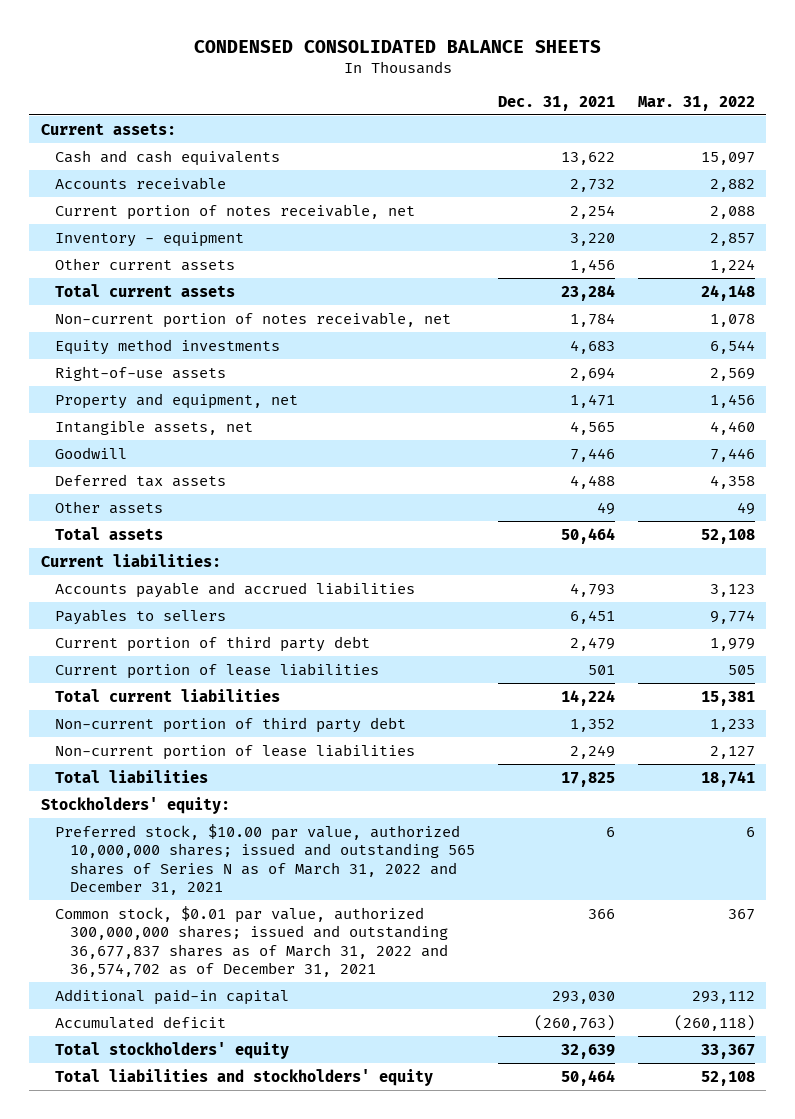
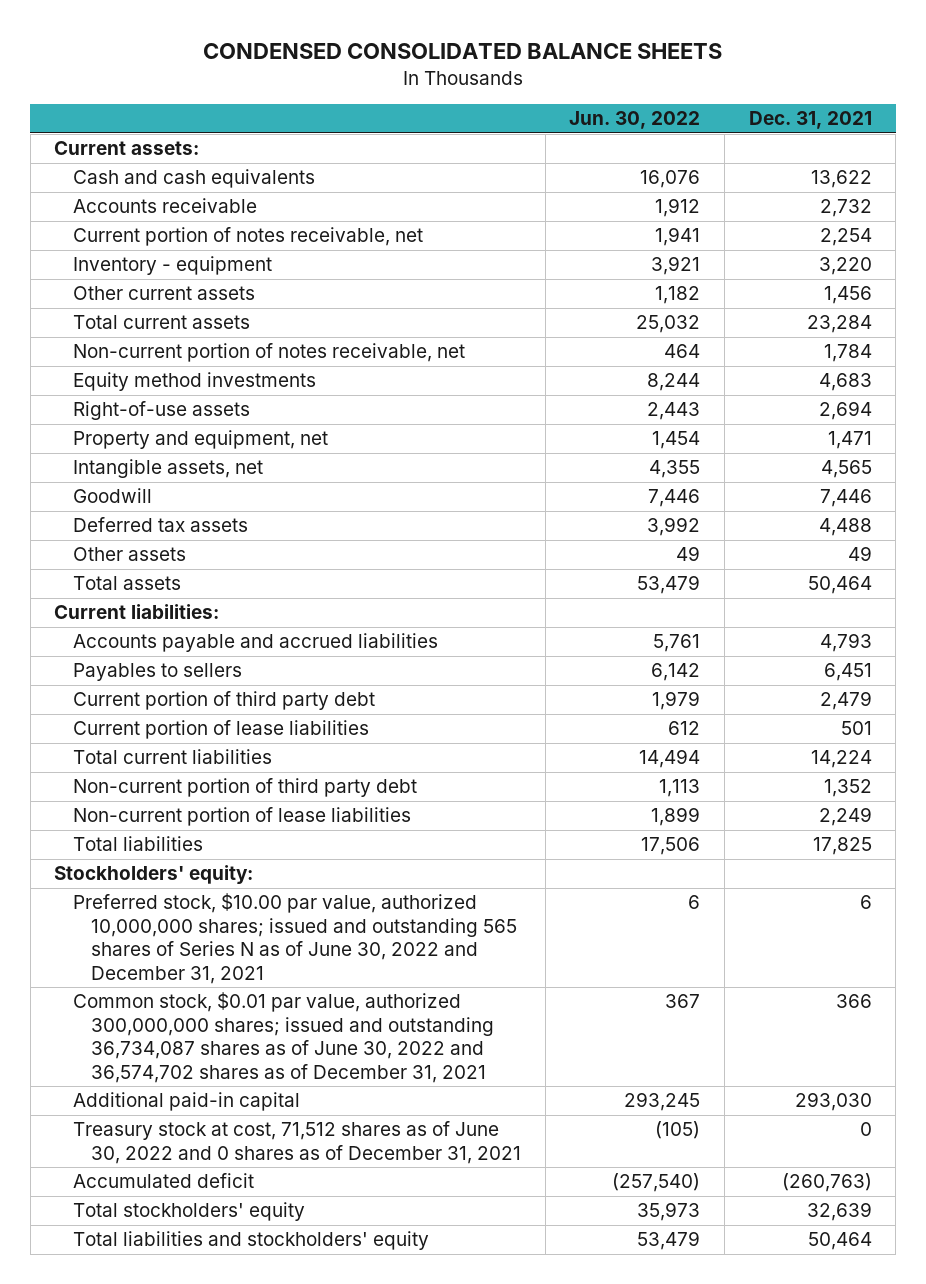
[637,95,755,111] Mar. 31, 2022 -> none
none -> [569,111,701,130] Jun. 30, 2022
[55,823,476,896] Preferred stock, $10.00 par value, authorized 10,000,000 shares; issued and outstanding 565 shares of Series N as of March 31, 2022 and December 31, 2021 -> [72,893,518,984] Preferred stock, $10.00 par value, authorized 10,000,000 shares; issued and outstanding 565 shares of Series N as of June 30, 2022 and December 31, 2021
[55,905,449,978] Common stock, $0.01 par value, authorized 300,000,000 shares; issued and outstanding 36,677,837 shares as of March 31, 2022 and 36,574,702 as of December 31, 2021 -> [72,992,495,1083] Common stock, $0.01 par value, authorized 300,000,000 shares; issued and outstanding 36,734,087 shares as of June 30, 2022 and 36,574,702 shares as of December 31, 2021
none -> [72,1121,522,1164] Treasury stock at cost, 71,512 shares as of June 30, 2022 and 0 shares as of December 31, 2021

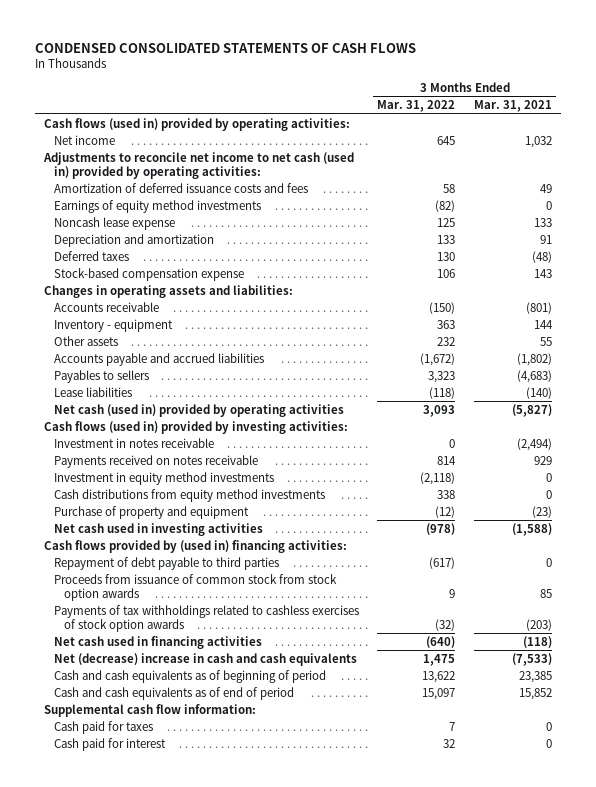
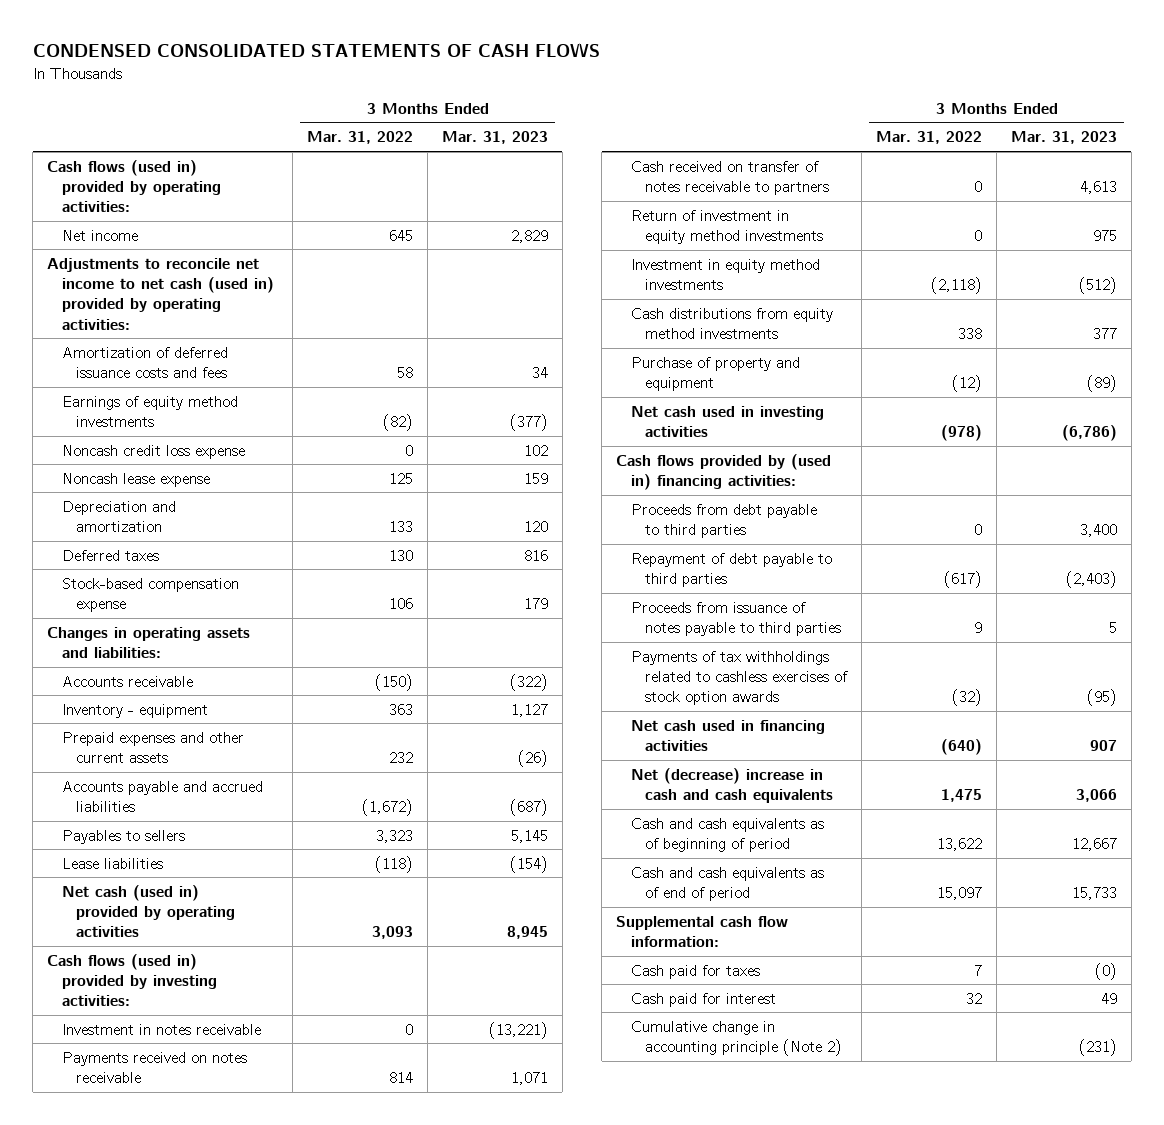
[473,100,552,113] Mar. 31, 2021 -> none
none -> [441,131,548,145] Mar. 31, 2023
none -> [61,444,245,459] Noncash credit loss expense
[54,335,119,346] Other assets -> [61,731,244,763] Prepaid expenses and other current assets
none -> [630,160,830,195] Cash received on transfer of notes receivable to partners
none -> [630,209,824,244] Return of investment in equity method investments
none -> [630,503,817,538] Proceeds from debt payable to third parties
[54,573,338,602] Proceeds from issuance of common stock from stock option awards -> none
none -> [630,601,842,636] Proceeds from issuance of notes payable to third parties
none -> [630,1020,843,1056] Cumulative change in accounting principle (Note 2)

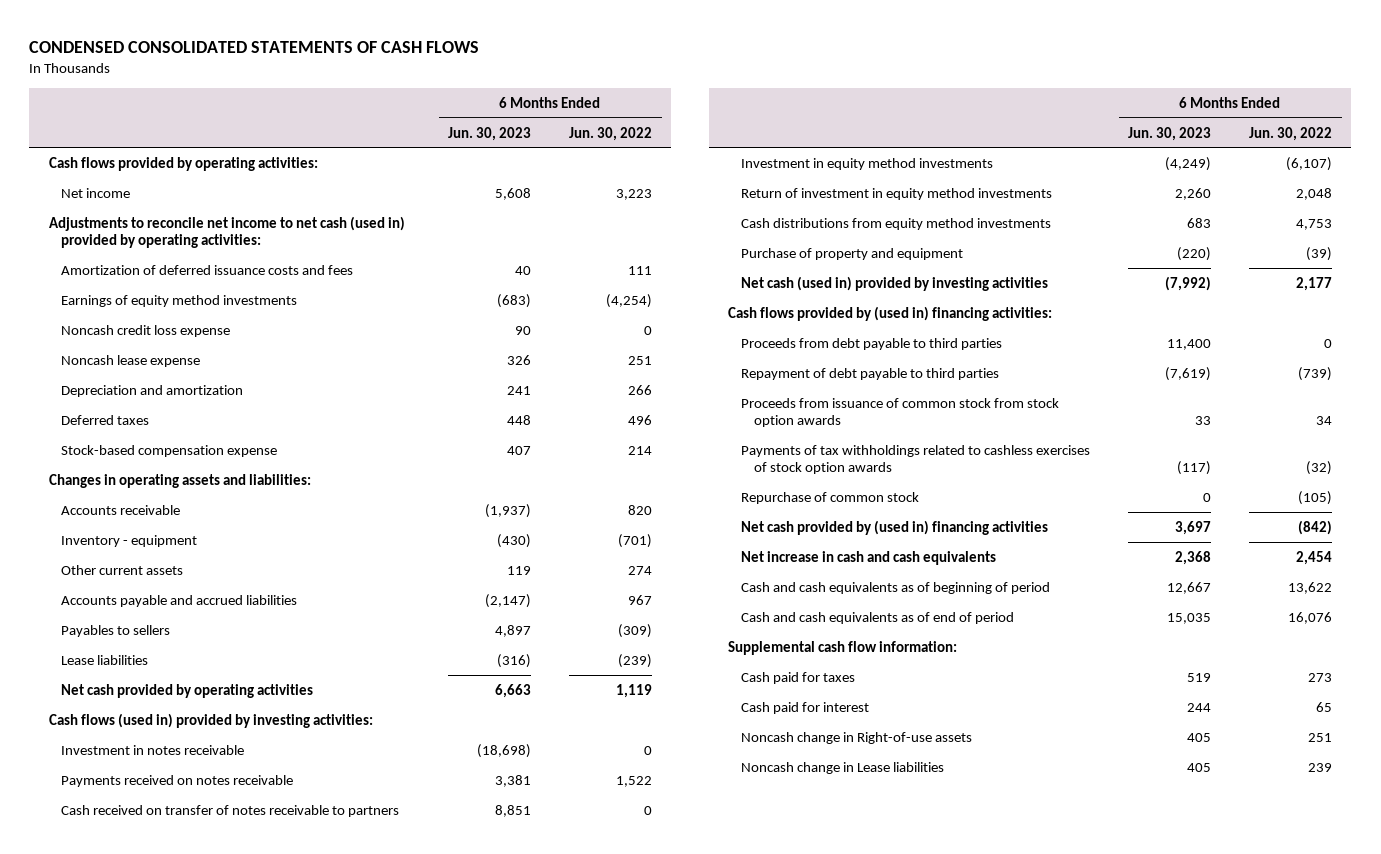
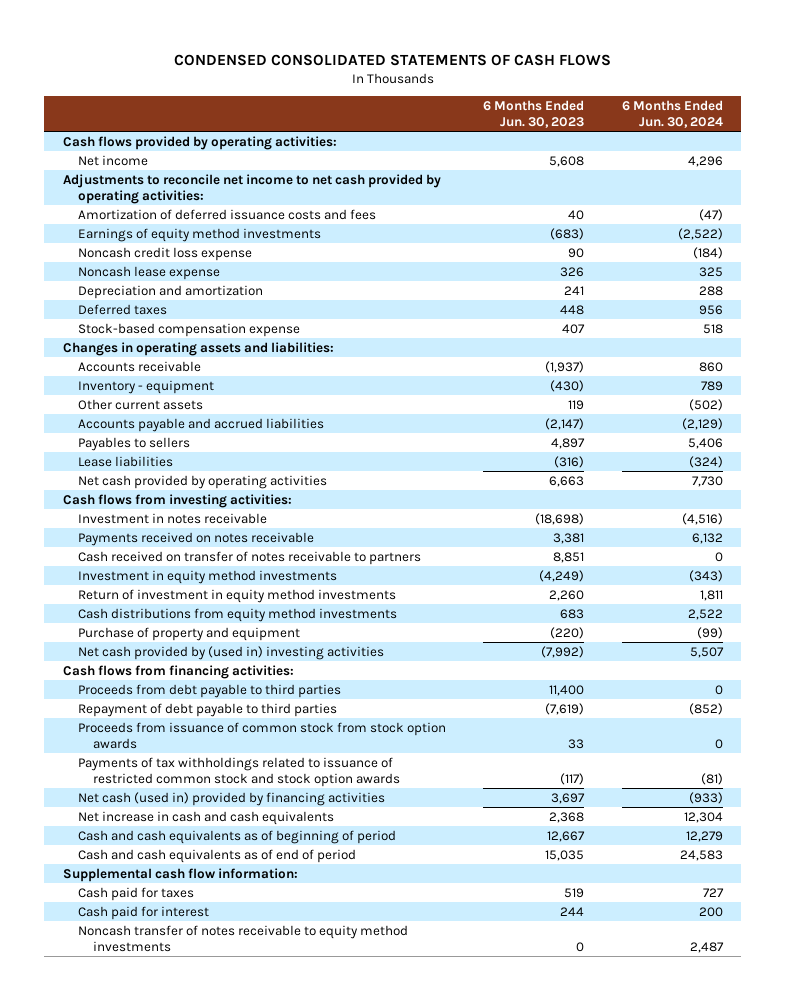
[569,126,653,141] Jun. 30, 2022 -> none
none -> [621,100,723,128] 6 Months Ended Jun. 30, 2024
[48,215,405,249] Adjustments to reconcile net income to net cash (used in) provided by operating activities: -> [62,173,441,204] Adjustments to reconcile net income to net cash provided by operating activities:
[48,712,373,728] Cash flows (used in) provided by investing activities: -> [62,493,292,508] Cash flows from investing activities:
[740,275,1048,291] Net cash (used in) provided by investing activities -> [77,645,384,660] Net cash provided by (used in) investing activities
[728,305,1053,321] Cash flows provided by (used in) financing activities: -> [62,664,294,679] Cash flows from financing activities:
[740,491,919,504] Repurchase of common stock -> none
[740,444,1090,475] Payments of tax withholdings related to cashless exercises of stock option awards -> [77,756,400,787] Payments of tax withholdings related to issuance of restricted common stock and stock option awards
[740,519,1048,535] Net cash provided by (used in) financing activities -> [77,791,385,806] Net cash (used in) provided by financing activities
[740,731,972,744] Noncash change in Right-of-use assets -> none
[740,761,944,774] Noncash change in Lease liabilities -> none
none -> [77,924,408,952] Noncash transfer of notes receivable to equity method investments

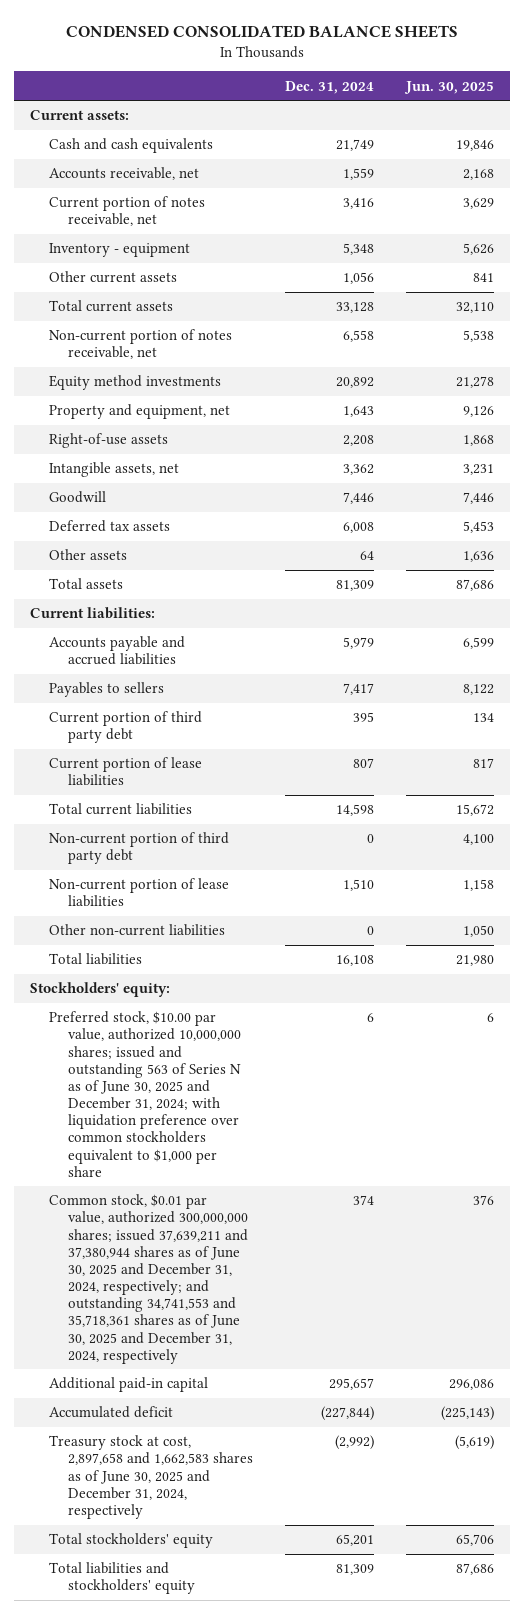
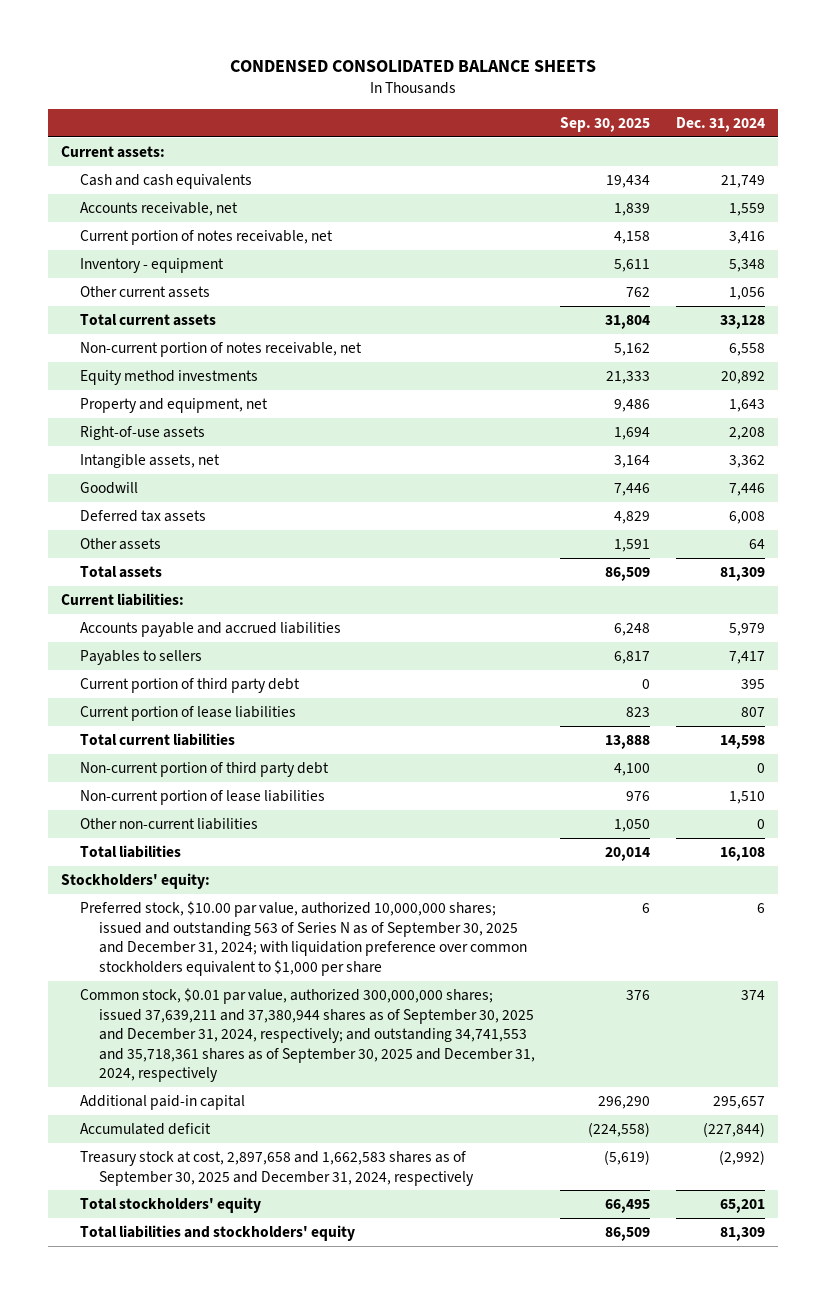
[404,80,495,94] Jun. 30, 2025 -> none
none -> [560,116,651,132] Sep. 30, 2025
[48,1011,241,1177] Preferred stock, $10.00 par value, authorized 10,000,000 shares; issued and outstanding 563 of Series N as of June 30, 2025 and December 31, 2024; with liquidation preference over common stockholders equivalent to $1,000 per share -> [79,900,527,976] Preferred stock, $10.00 par value, authorized 10,000,000 shares; issued and outstanding 563 of Series N as of September 30, 2025 and December 31, 2024; with liquidation preference over common stockholders equivalent to $1,000 per share
[48,1194,248,1364] Common stock, $0.01 par value, authorized 300,000,000 shares; issued 37,639,211 and 37,380,944 shares as of June 30, 2025 and December 31, 2024, respectively; and outstanding 34,741,553 and 35,718,361 shares as of June 30, 2025 and December 31, 2024, respectively -> [79,987,535,1083] Common stock, $0.01 par value, authorized 300,000,000 shares; issued 37,639,211 and 37,380,944 shares as of September 30, 2025 and December 31, 2024, respectively; and outstanding 34,741,553 and 35,718,361 shares as of September 30, 2025 and December 31, 2024, respectively
[48,1435,253,1519] Treasury stock at cost, 2,897,658 and 1,662,583 shares as of June 30, 2025 and December 31, 2024, respectively -> [79,1150,474,1186] Treasury stock at cost, 2,897,658 and 1,662,583 shares as of September 30, 2025 and December 31, 2024, respectively

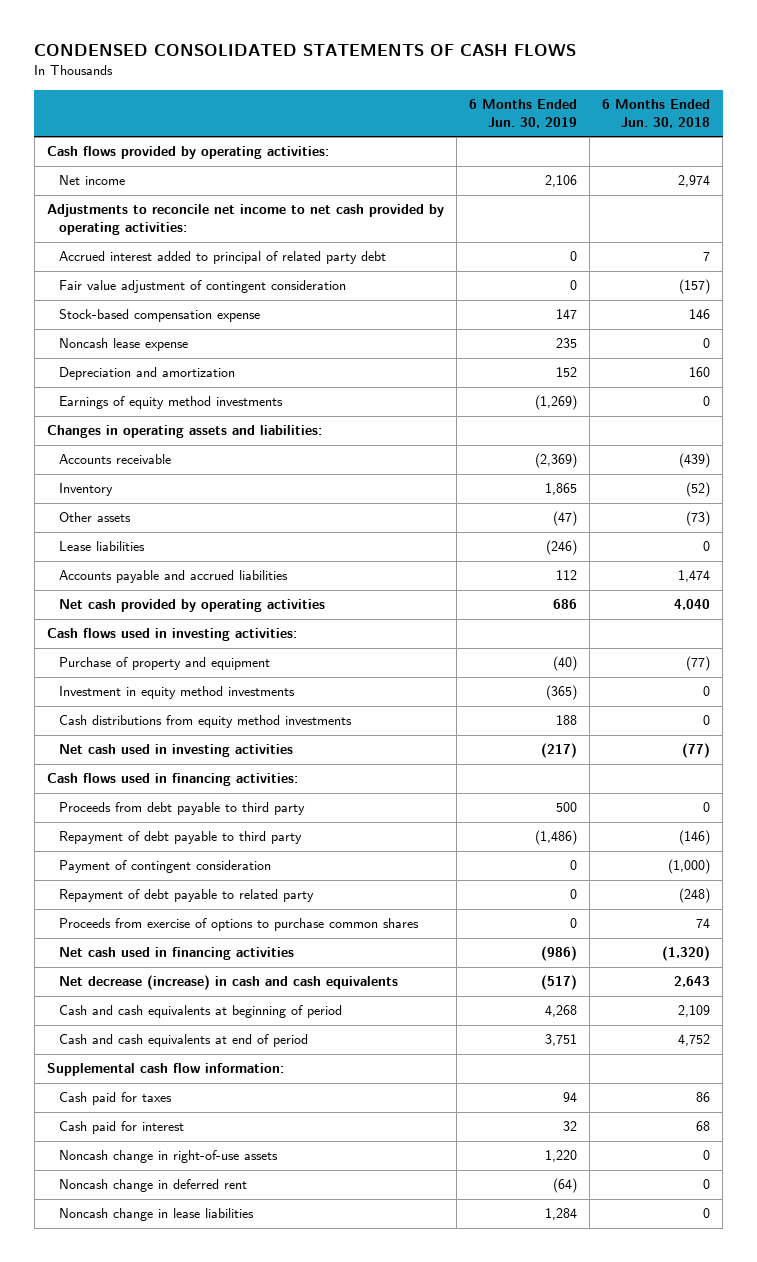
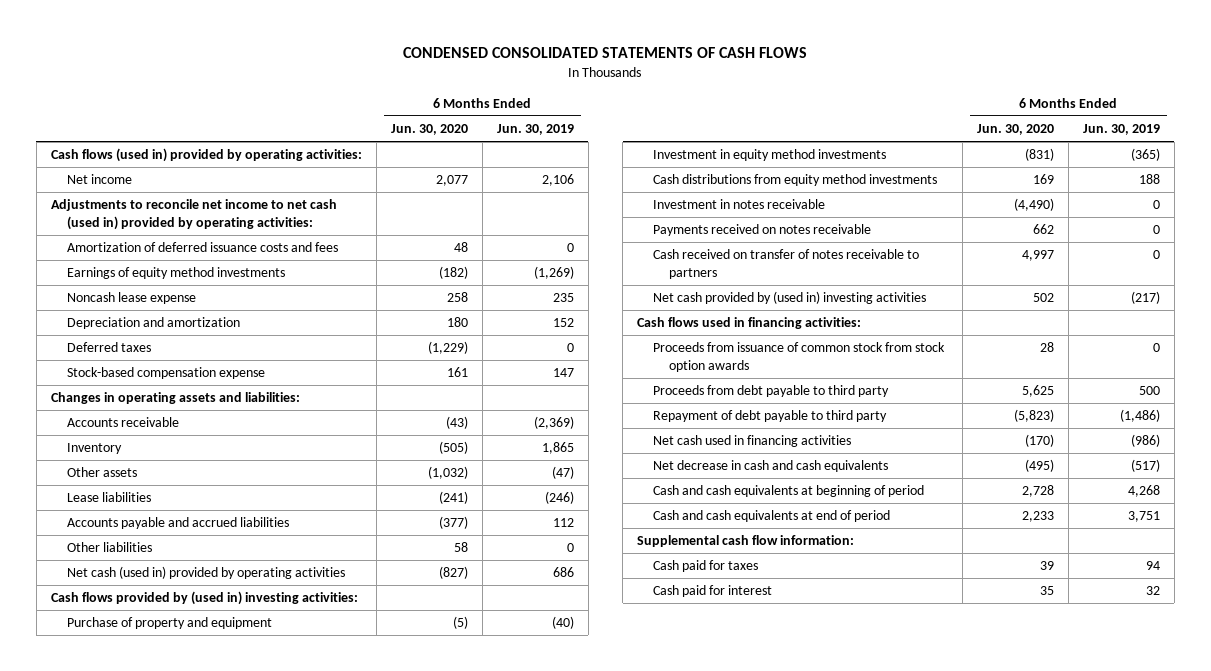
[602,98,711,128] 6 Months Ended Jun. 30, 2018 -> none
none -> [390,124,468,136] Jun. 30, 2020
[46,146,329,160] Cash flows provided by operating activities: -> [50,148,362,163] Cash flows (used in) provided by operating activities:
[59,251,387,265] Accrued interest added to principal of related party debt -> none
[59,280,347,294] Fair value adjustment of contingent consideration -> none
[46,204,444,236] Adjustments to reconcile net income to net cash provided by operating activities: -> [50,199,337,230] Adjustments to reconcile net income to net cash (used in) provided by operating activities:
none -> [66,242,338,253] Amortization of deferred issuance costs and fees
[59,396,284,410] Earnings of equity method investments -> [66,267,285,280] Earnings of equity method investments
none -> [66,342,151,353] Deferred taxes
[59,309,261,323] Stock-based compensation expense -> [66,367,265,380] Stock-based compensation expense
none -> [66,542,152,553] Other liabilities
[59,599,326,613] Net cash provided by operating activities -> [66,566,345,580] Net cash (used in) provided by operating activities
[46,628,297,642] Cash flows used in investing activities: -> [50,591,358,606] Cash flows provided by (used in) investing activities:
none -> [653,199,826,210] Investment in notes receivable
none -> [653,224,872,237] Payments received on notes receivable
none -> [653,249,920,279] Cash received on transfer of notes receivable to partners
[59,744,294,758] Net cash used in investing activities -> [653,291,927,305] Net cash provided by (used in) investing activities
none -> [653,342,946,372] Proceeds from issuance of common stock from stock option awards
[59,860,272,874] Payment of contingent consideration -> none
[59,889,315,903] Repayment of debt payable to related party -> none
[59,918,420,932] Proceeds from exercise of options to purchase common shares -> none
[59,975,399,991] Net decrease (increase) in cash and cash equivalents -> [653,460,889,473] Net decrease in cash and cash equivalents
[59,1150,279,1164] Noncash change in right-of-use assets -> none
[59,1179,248,1193] Noncash change in deferred rent -> none
[59,1208,255,1222] Noncash change in lease liabilities -> none

